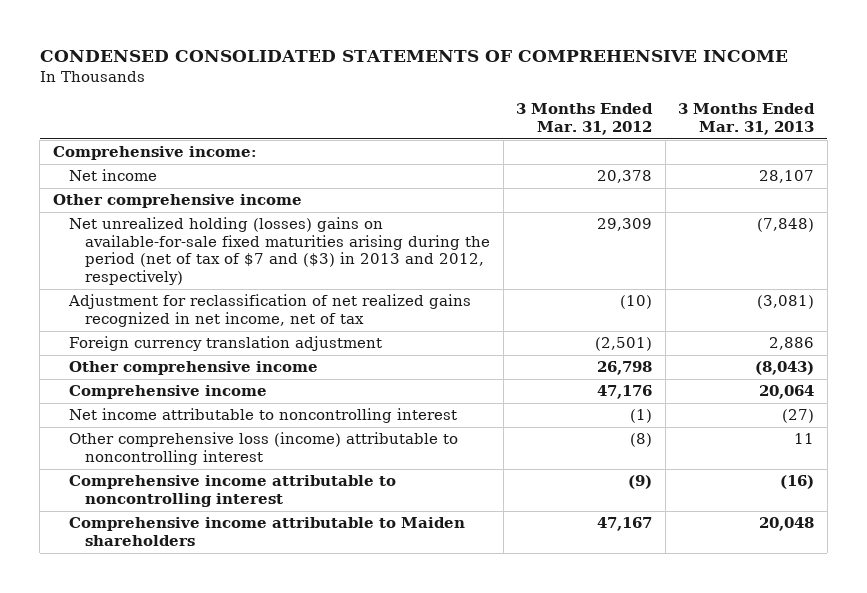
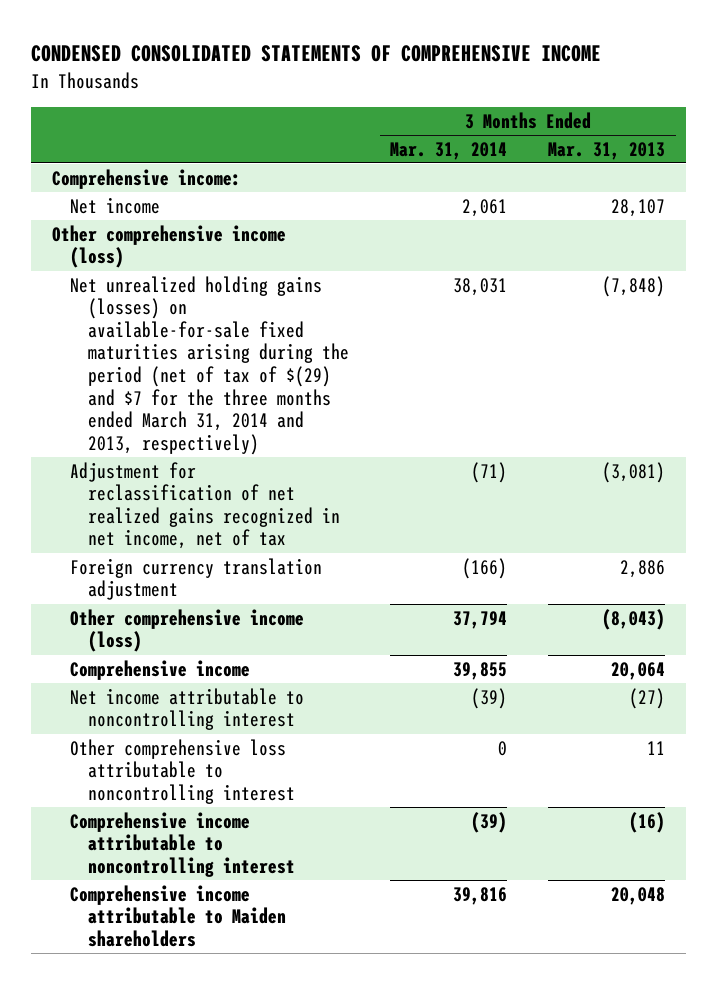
[516,103,654,135] 3 Months Ended Mar. 31, 2012 -> none
none -> [390,141,508,160] Mar. 31, 2014
[52,194,302,209] Other comprehensive income -> [51,224,286,269] Other comprehensive income (loss)
[68,217,491,286] Net unrealized holding (losses) gains on available-for-sale fixed maturities arising during the period (net of tax of $7 and ($3) in 2013 and 2012, respectively) -> [70,275,350,455] Net unrealized holding gains (losses) on available-for-sale fixed maturities arising during the period (net of tax of $(29) and $7 for the three months ended March 31, 2014 and 2013, respectively)
[68,361,318,376] Other comprehensive income -> [70,608,305,653] Other comprehensive income (loss)
[68,432,458,465] Other comprehensive loss (income) attributable to noncontrolling interest -> [70,738,296,804] Other comprehensive loss attributable to noncontrolling interest

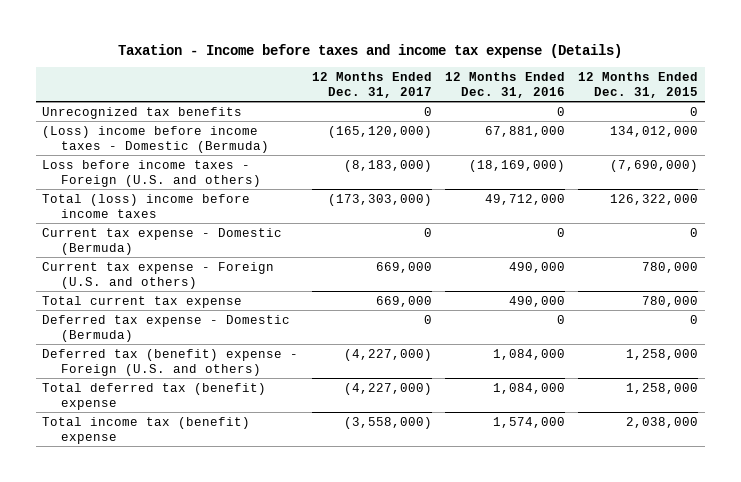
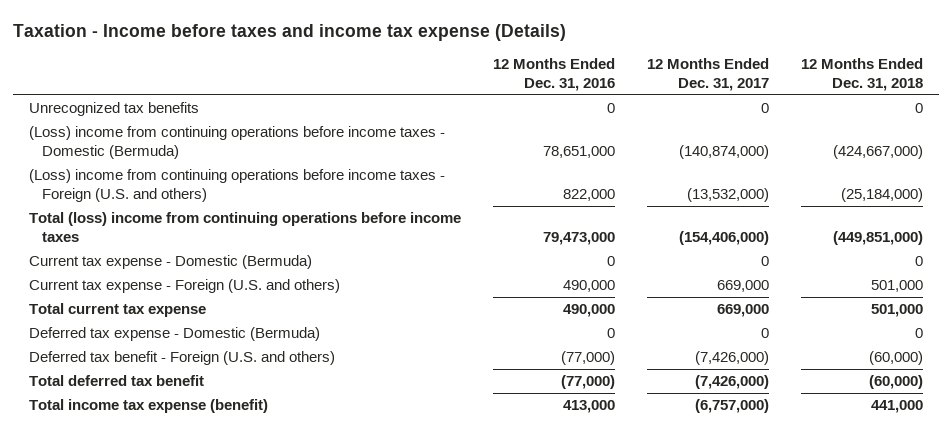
[578,71,699,98] 12 Months Ended Dec. 31, 2015 -> none
none -> [800,57,923,91] 12 Months Ended Dec. 31, 2018
[42,125,270,153] (Loss) income before income taxes - Domestic (Bermuda) -> [29,126,446,160] (Loss) income from continuing operations before income taxes - Domestic (Bermuda)
[327,125,432,138] (165,120,000) -> [678,145,769,160] (140,874,000)
[485,125,566,137] 67,881,000 -> [542,146,615,159] 78,651,000
[42,159,262,187] Loss before income taxes - Foreign (U.S. and others) -> [29,169,446,203] (Loss) income from continuing operations before income taxes - Foreign (U.S. and others)
[343,159,432,172] (8,183,000) -> [686,188,769,203] (13,532,000)
[469,159,566,172] (18,169,000) -> [562,189,615,202] 822,000
[42,193,251,218] Total (loss) income before income taxes -> [29,212,462,243] Total (loss) income from continuing operations before income taxes
[327,193,432,206] (173,303,000) -> [678,231,769,246] (154,406,000)
[485,193,566,205] 49,712,000 -> [542,232,615,246] 79,473,000
[42,348,299,376] Deferred tax (benefit) expense - Foreign (U.S. and others) -> [29,351,336,366] Deferred tax benefit - Foreign (U.S. and others)
[343,348,432,361] (4,227,000) -> [694,351,769,366] (7,426,000)
[493,348,566,360] 1,084,000 -> [560,351,615,366] (77,000)
[42,382,267,410] Total deferred tax (benefit) expense -> [29,375,205,387] Total deferred tax benefit
[343,382,432,395] (4,227,000) -> [694,375,769,390] (7,426,000)
[493,382,566,394] 1,084,000 -> [560,375,615,390] (77,000)
[42,416,251,444] Total income tax (benefit) expense -> [29,399,269,414] Total income tax expense (benefit)
[343,416,432,429] (3,558,000) -> [694,399,769,414] (6,757,000)
[493,416,566,428] 1,574,000 -> [562,400,615,414] 413,000

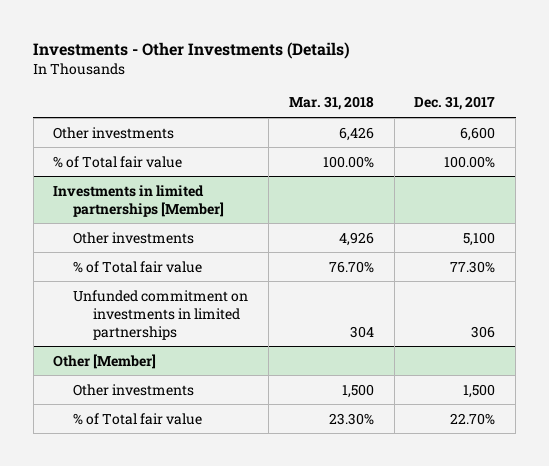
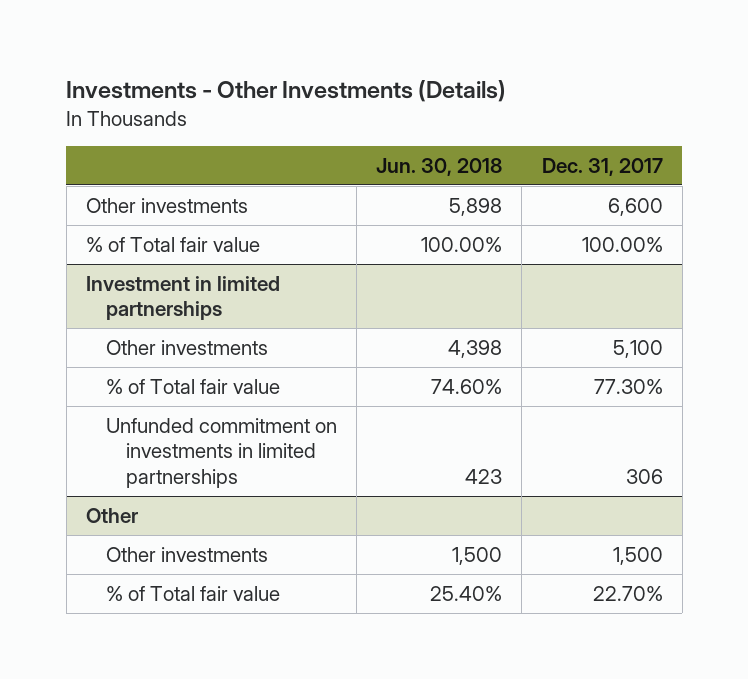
[288,96,374,111] Mar. 31, 2018 -> none
none -> [376,157,503,176] Jun. 30, 2018
[53,184,225,217] Investments in limited partnerships [Member] -> [85,275,280,321] Investment in limited partnerships
[53,353,157,369] Other [Member] -> [85,507,138,523] Other

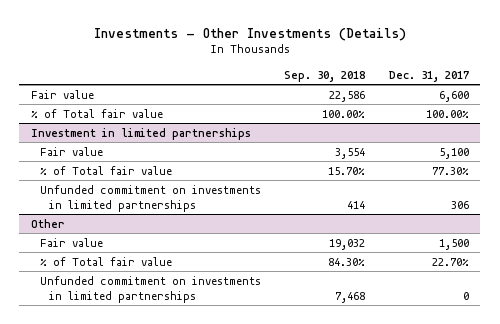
[376,157,503,176] Jun. 30, 2018 -> none
none -> [284,70,366,82] Sep. 30, 2018
[85,197,248,213] Other investments -> [31,89,95,99] Fair value
[105,339,268,355] Other investments -> [39,146,103,156] Fair value
[105,546,268,562] Other investments -> [39,237,103,247] Fair value
none -> [39,275,261,303] Unfunded commitment on investments in limited partnerships

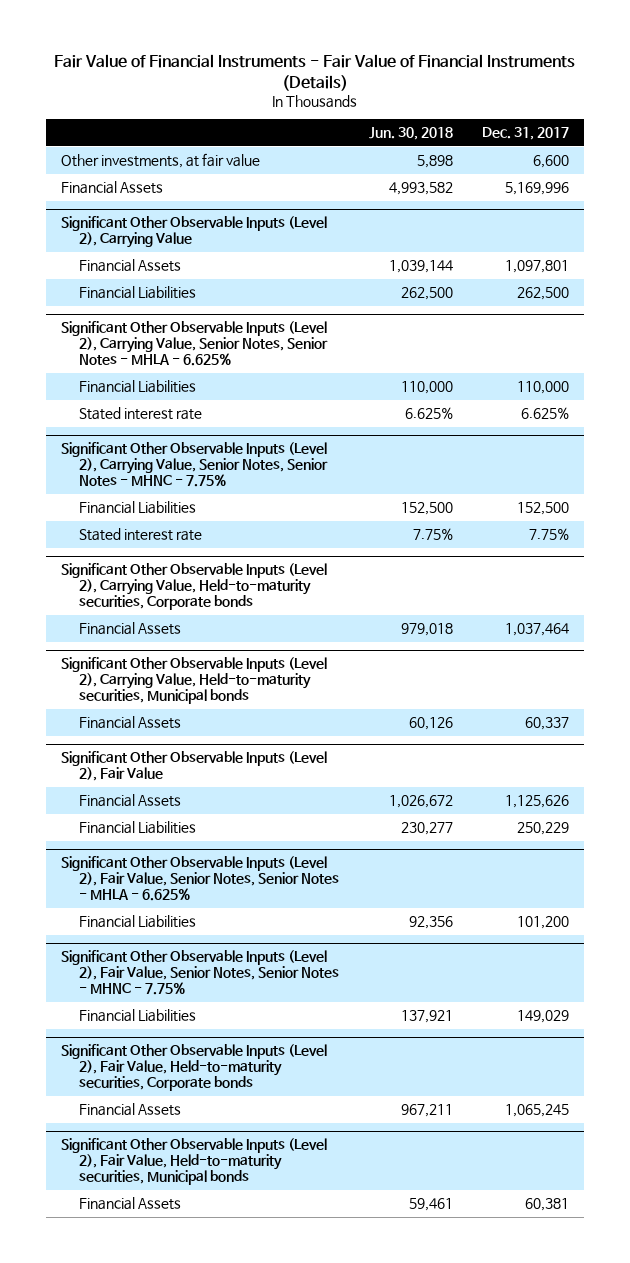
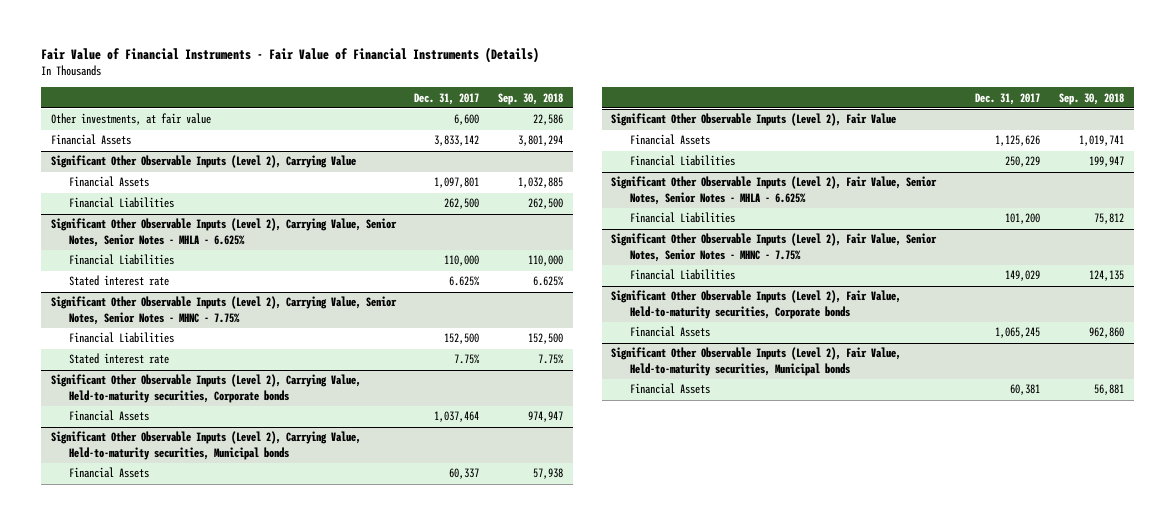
[368,127,453,141] Jun. 30, 2018 -> none
none -> [498,92,564,105] Sep. 30, 2018
[505,182,570,196] 5,169,996 -> [434,135,480,147] 3,833,142

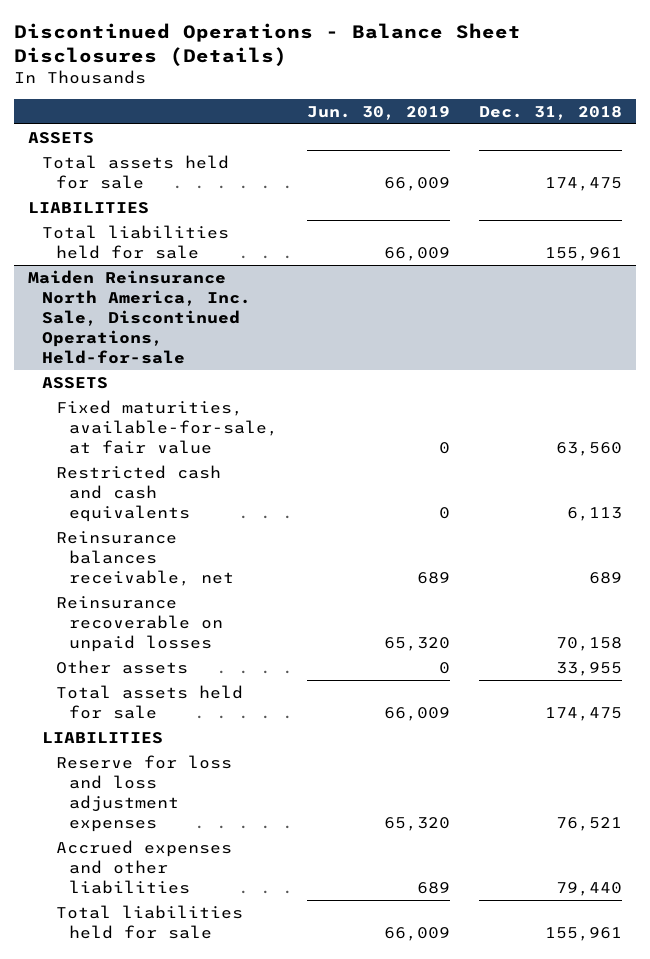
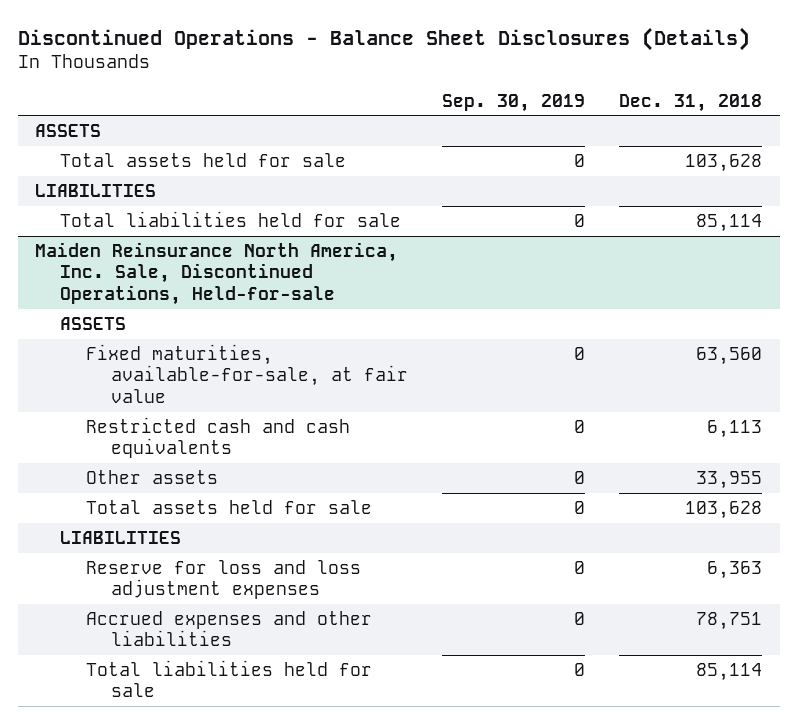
[307,105,451,120] Jun. 30, 2019 -> none
none -> [442,93,586,112] Sep. 30, 2019
[544,176,622,191] 174,475 -> [685,153,763,172] 103,628
[544,246,622,261] 155,961 -> [696,213,763,232] 85,114
[55,530,235,587] Reinsurance balances receivable, net -> none
[55,595,224,653] Reinsurance recoverable on unpaid losses -> none
[544,706,622,721] 174,475 -> [685,500,763,519] 103,628
[555,817,622,832] 76,521 -> [707,560,763,579] 6,363
[555,882,622,897] 79,440 -> [696,611,763,630] 78,751
[544,926,622,941] 155,961 -> [696,662,763,681] 85,114

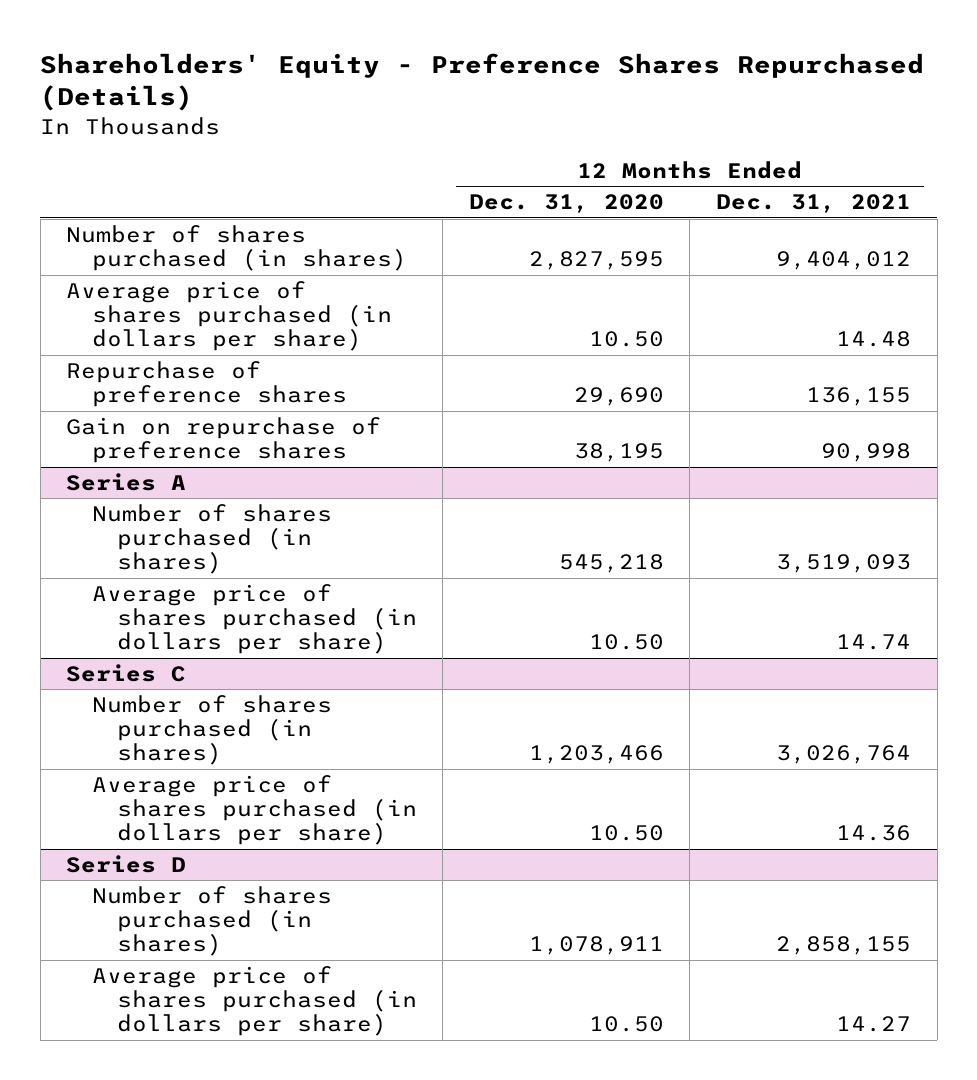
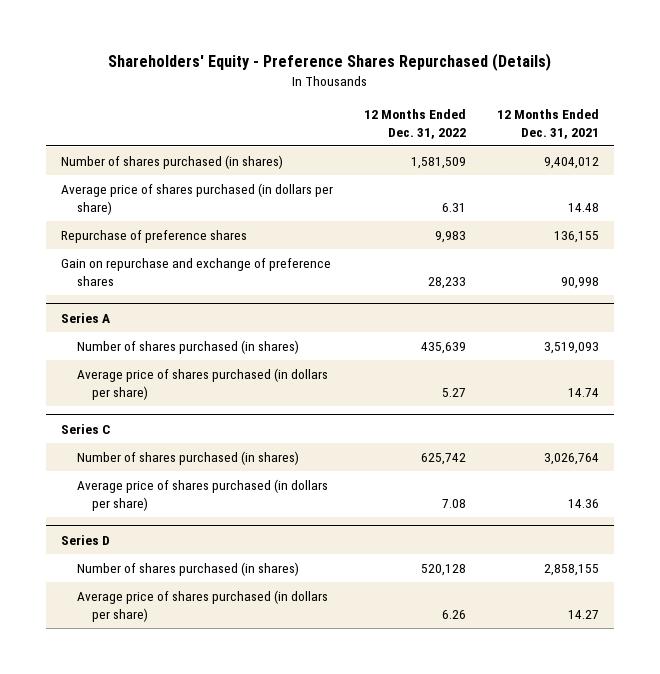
[468,194,664,214] Dec. 31, 2020 -> none
none -> [364,108,467,139] 12 Months Ended Dec. 31, 2022
[66,417,382,464] Gain on repurchase of preference shares -> [61,257,332,286] Gain on repurchase and exchange of preference shares

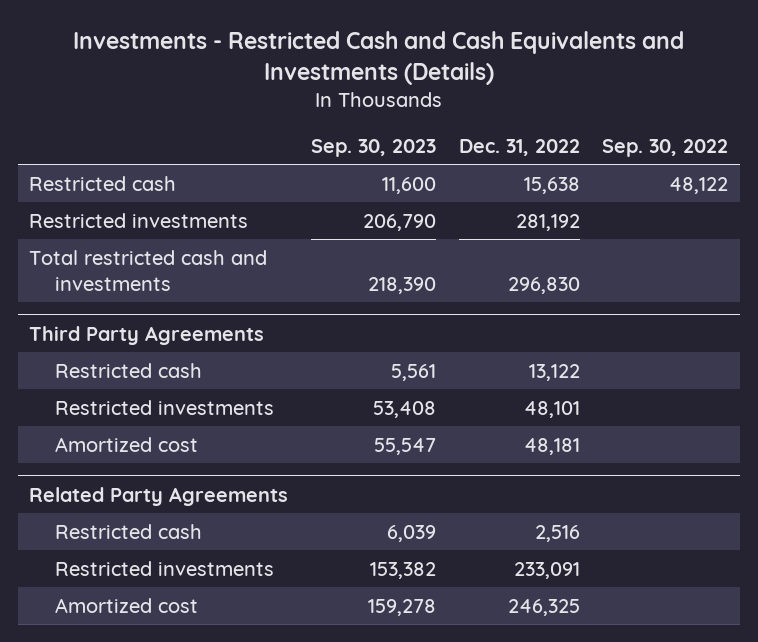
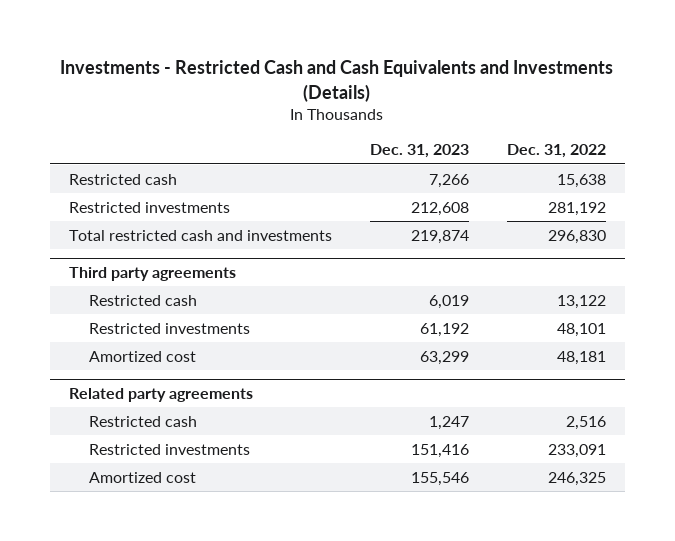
[311,138,437,157] Sep. 30, 2023 -> none
[602,138,729,157] Sep. 30, 2022 -> none
none -> [369,144,469,159] Dec. 31, 2023
[29,325,265,345] Third Party Agreements -> [68,266,236,281] Third party agreements
[29,486,289,506] Related Party Agreements -> [68,387,253,402] Related party agreements

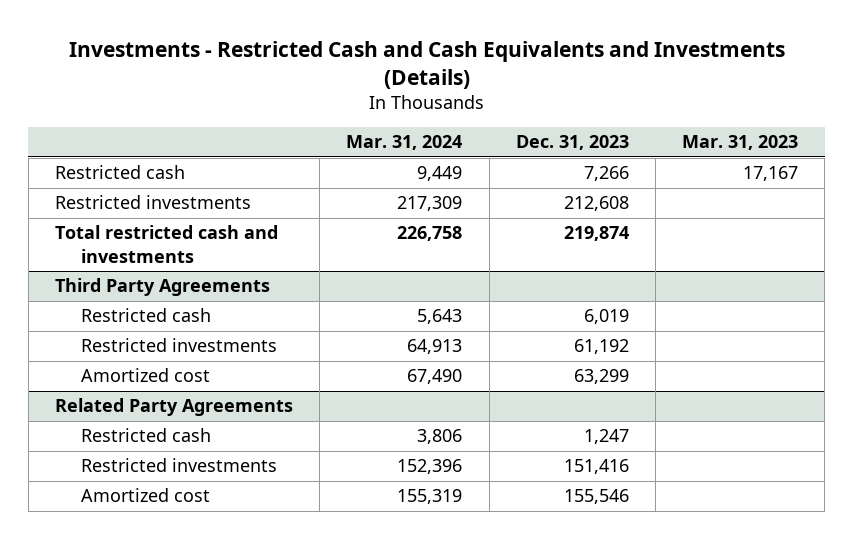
[506,144,606,159] Dec. 31, 2022 -> none
none -> [346,135,463,151] Mar. 31, 2024
none -> [682,135,799,151] Mar. 31, 2023
[68,266,236,281] Third party agreements -> [55,278,271,297] Third Party Agreements
[68,387,253,402] Related party agreements -> [55,398,294,417] Related Party Agreements

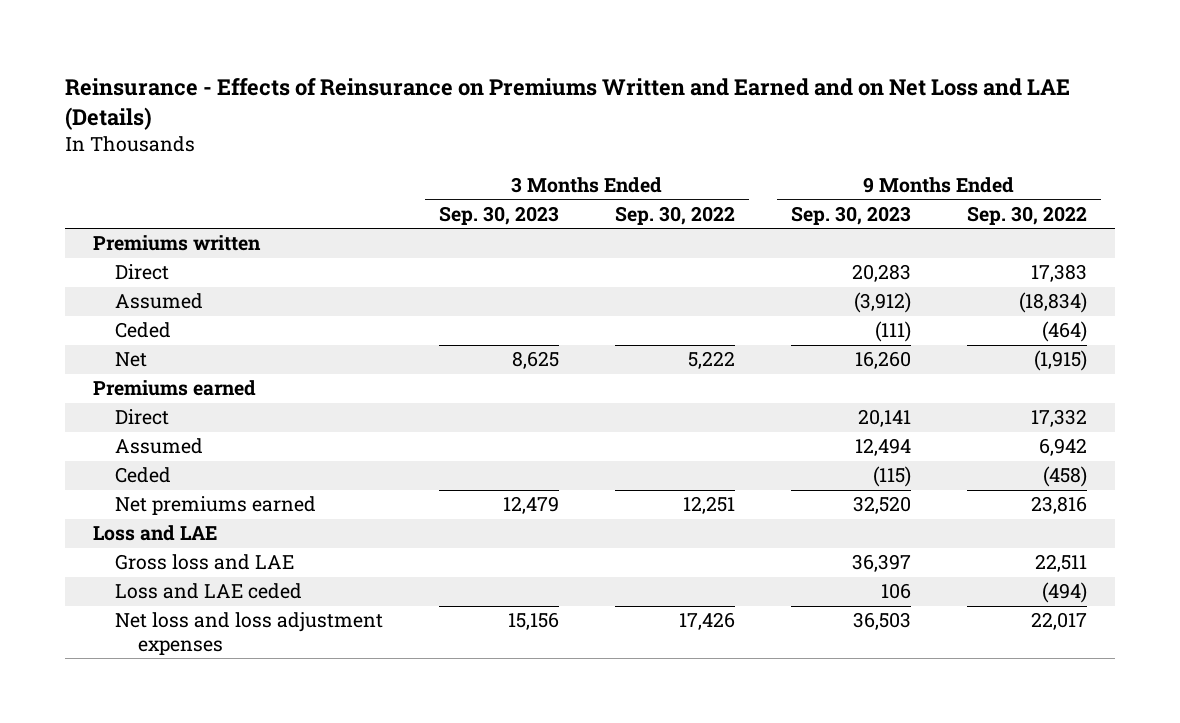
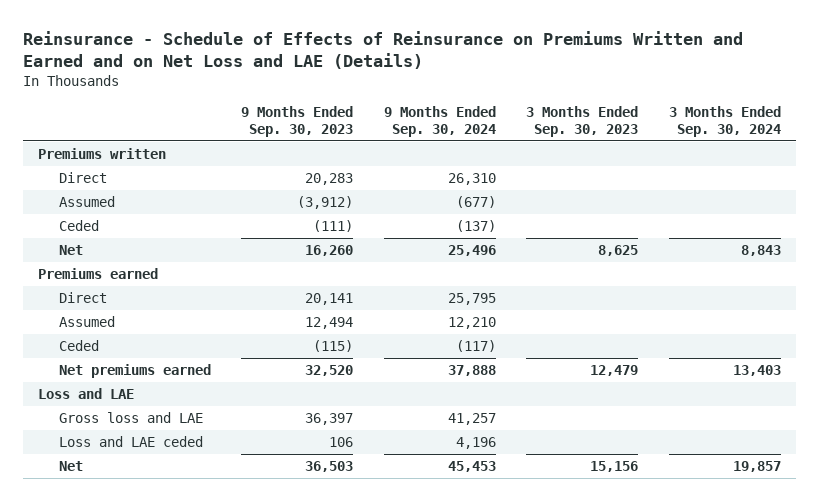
[64,77,1070,130] Reinsurance - Effects of Reinsurance on Premiums Written and Earned and on Net Loss and LAE (Details) -> [22,30,743,69] Reinsurance - Schedule of Effects of Reinsurance on Premiums Written and Earned and on Net Loss and LAE (Details)
[615,205,736,225] Sep. 30, 2022 -> none
[967,205,1088,225] Sep. 30, 2022 -> none
none -> [383,106,496,138] 9 Months Ended Sep. 30, 2024
none -> [668,106,781,138] 3 Months Ended Sep. 30, 2024
[115,612,384,655] Net loss and loss adjustment expenses -> [58,461,83,472] Net

